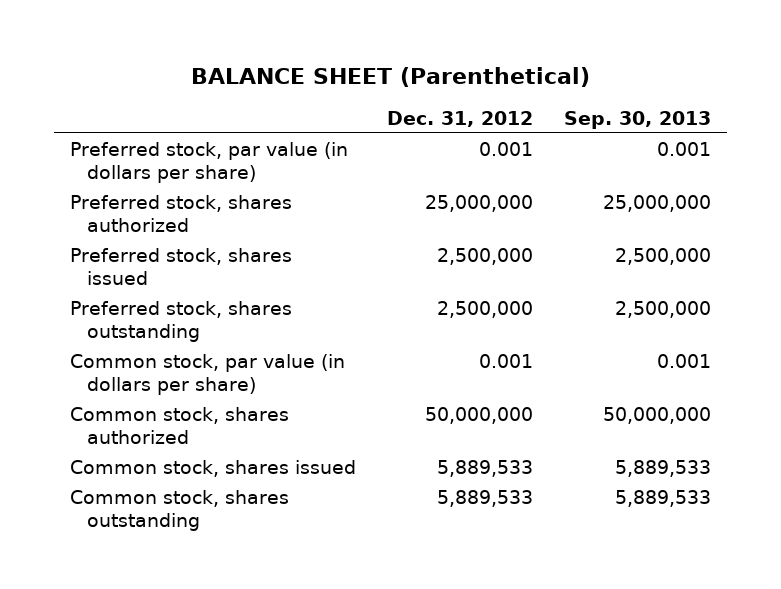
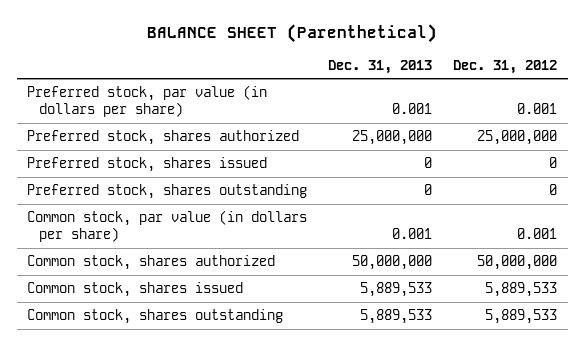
[564,110,712,129] Sep. 30, 2013 -> none
none -> [328,59,433,74] Dec. 31, 2013
[436,247,533,265] 2,500,000 -> [549,157,558,169] 0
[436,300,533,318] 2,500,000 -> [549,184,558,196] 0

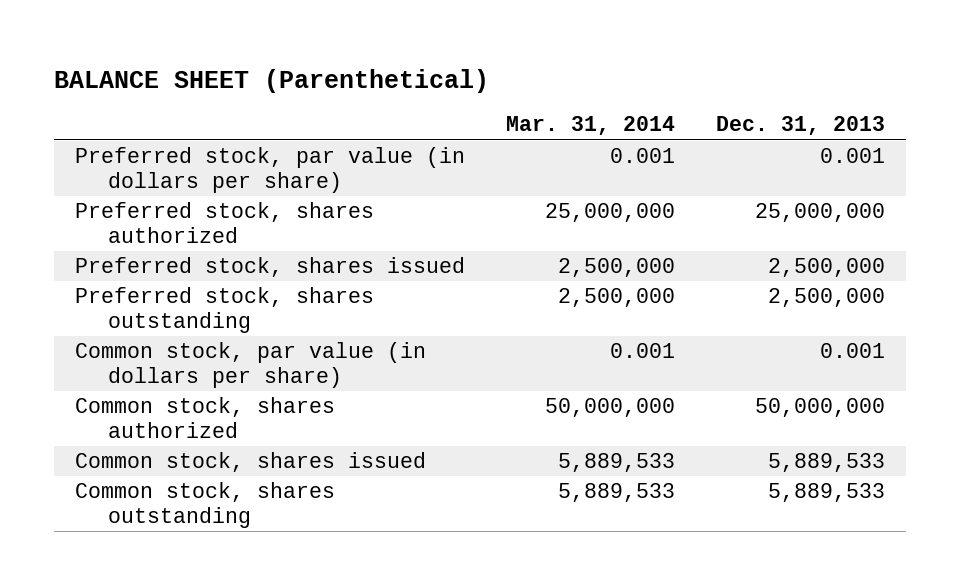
[453,59,558,74] Dec. 31, 2012 -> none
none -> [506,116,676,136] Mar. 31, 2014
[424,157,433,169] 0 -> [768,258,886,278] 2,500,000
[424,184,433,196] 0 -> [768,288,886,308] 2,500,000

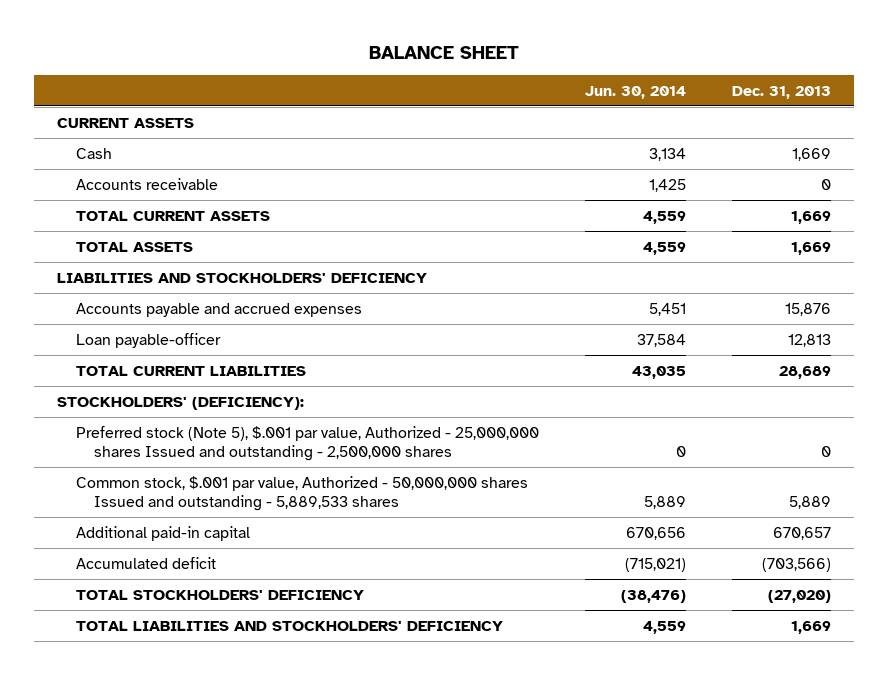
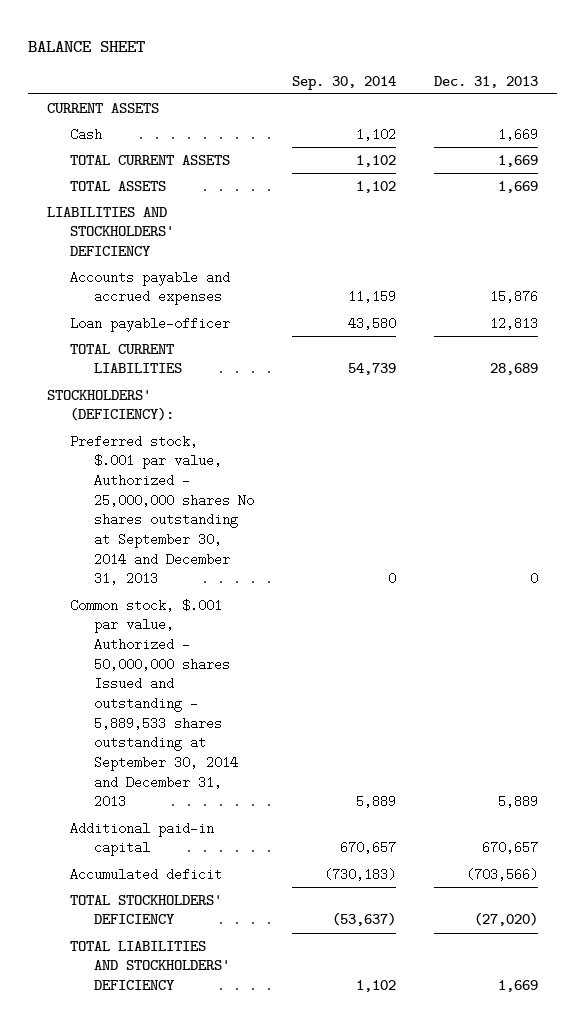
[584,85,686,99] Jun. 30, 2014 -> none
none -> [291,75,396,90] Sep. 30, 2014
[75,177,218,190] Accounts receivable -> none
[75,425,539,461] Preferred stock (Note 5), $.001 par value, Authorized - 25,000,000 shares Issued and outstanding - 2,500,000 shares -> [70,434,255,586] Preferred stock, $.001 par value, Authorized - 25,000,000 shares No shares outstanding at September 30, 2014 and December 31, 2013
[75,475,528,511] Common stock, $.001 par value, Authorized - 50,000,000 shares Issued and outstanding - 5,889,533 shares -> [70,598,239,809] Common stock, $.001 par value, Authorized - 50,000,000 shares Issued and outstanding - 5,889,533 shares outstanding at September 30, 2014 and December 31, 2013

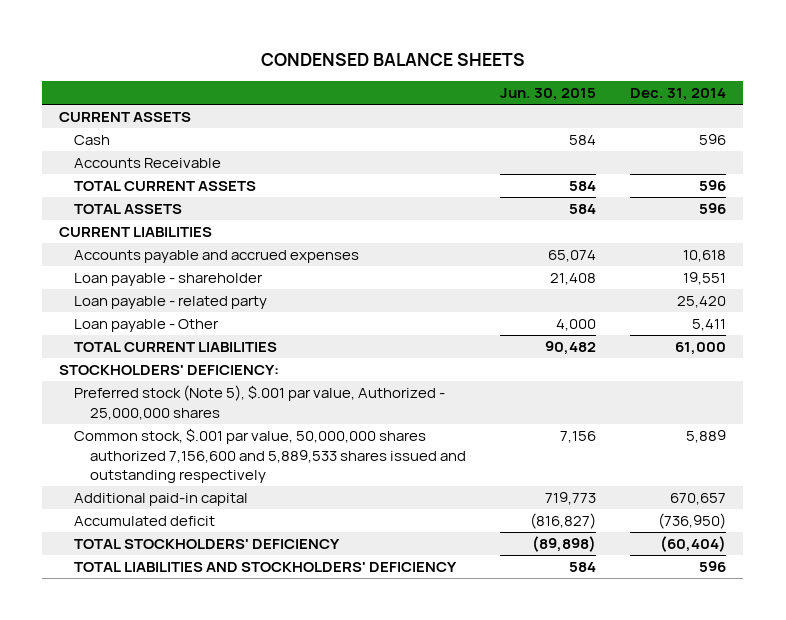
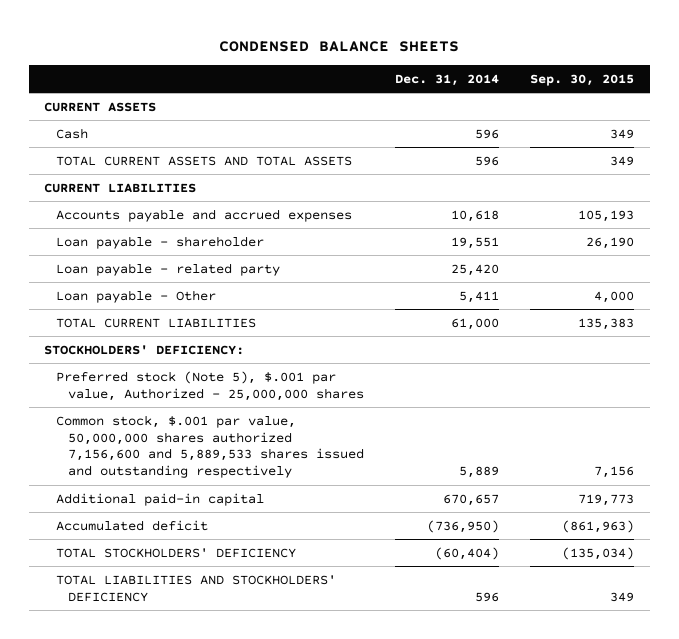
[499,87,596,101] Jun. 30, 2015 -> none
none -> [530,73,635,86] Sep. 30, 2015
[74,158,222,169] Accounts Receivable -> none
[74,181,257,192] TOTAL CURRENT ASSETS -> none
[74,204,183,215] TOTAL ASSETS -> [55,155,352,166] TOTAL CURRENT ASSETS AND TOTAL ASSETS

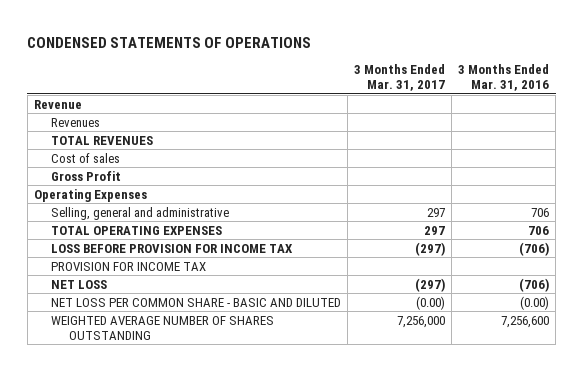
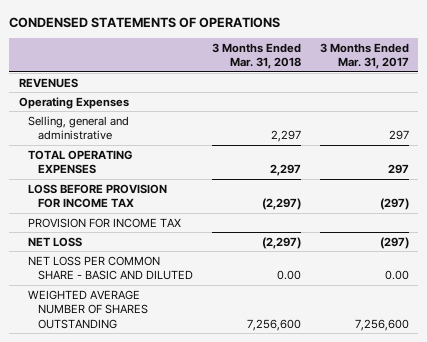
[458,64,550,92] 3 Months Ended Mar. 31, 2016 -> none
none -> [211,42,301,70] 3 Months Ended Mar. 31, 2018
[33,99,82,109] Revenue -> none
[51,117,101,127] Revenues -> none
[51,152,121,163] Cost of sales -> none
[51,170,122,181] Gross Profit -> none
[51,135,154,145] TOTAL REVENUES -> [18,77,78,88] REVENUES
[416,295,446,310] (0.00) -> [384,270,409,281] 0.00
[397,315,446,328] 7,256,000 -> [354,318,409,331] 7,256,600

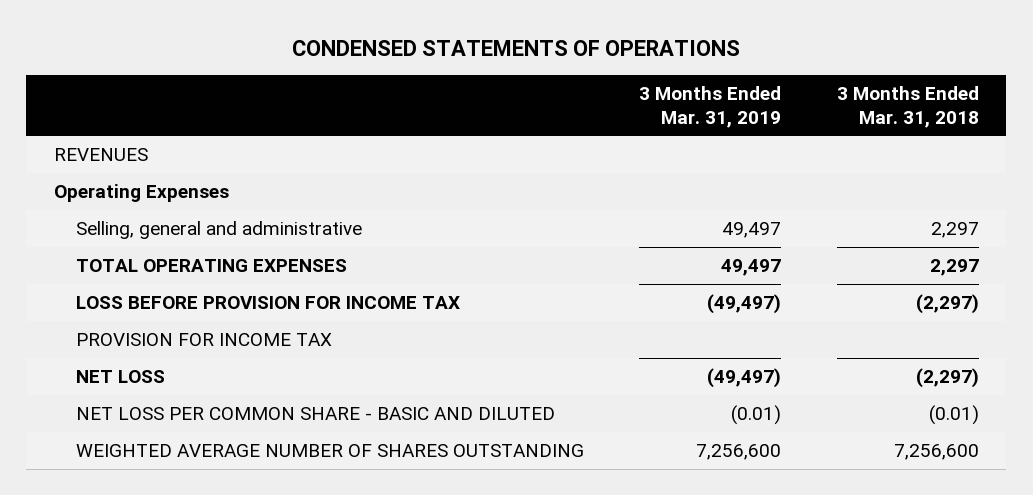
[319,42,409,70] 3 Months Ended Mar. 31, 2017 -> none
none -> [639,86,782,128] 3 Months Ended Mar. 31, 2019
[276,270,301,281] 0.00 -> [928,405,979,426] (0.01)

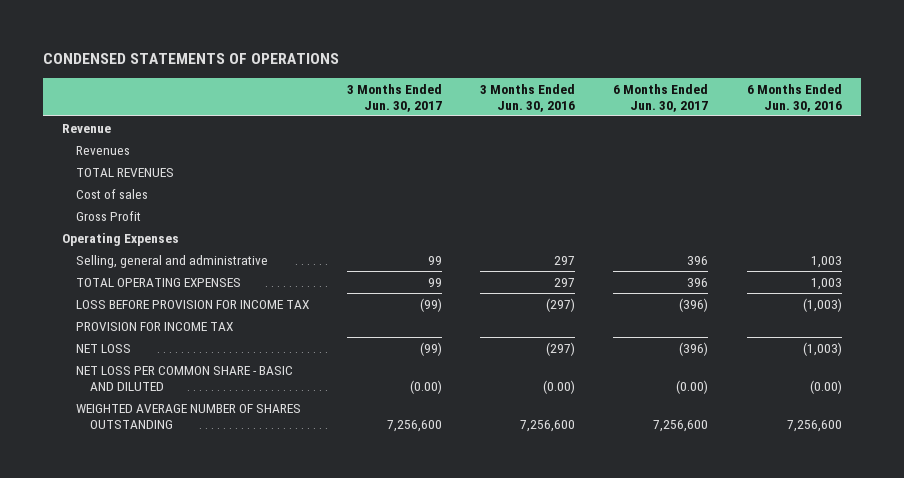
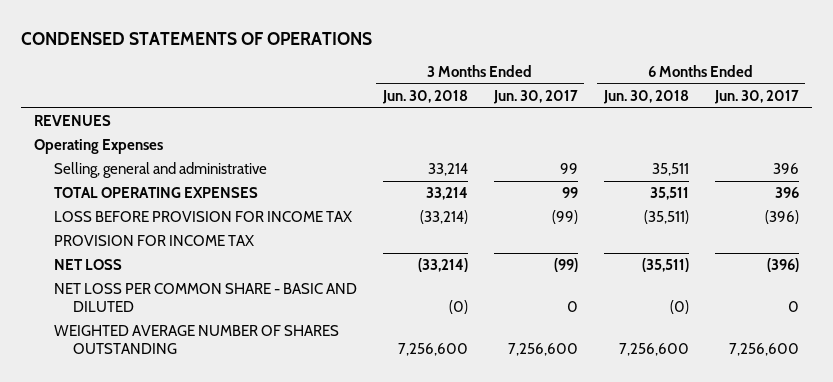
[480,83,576,112] 3 Months Ended Jun. 30, 2016 -> none
[746,83,842,112] 6 Months Ended Jun. 30, 2016 -> none
none -> [381,90,468,105] Jun. 30, 2018
none -> [602,90,689,105] Jun. 30, 2018
[62,123,112,133] Revenue -> none
[76,145,131,155] Revenues -> none
[76,188,149,199] Cost of sales -> none
[76,210,142,221] Gross Profit -> none
[76,167,175,177] TOTAL REVENUES -> [34,115,112,127] REVENUES
[410,379,443,394] (0.00) -> [566,301,578,313] 0
[676,379,709,394] (0.00) -> [787,301,799,313] 0

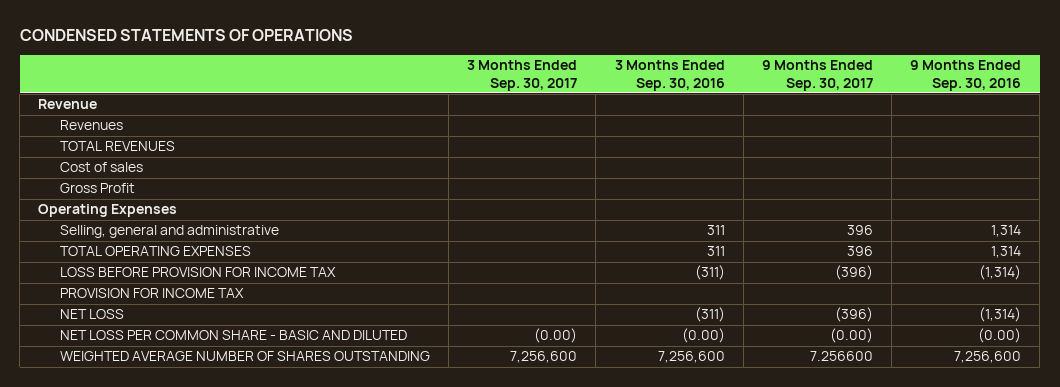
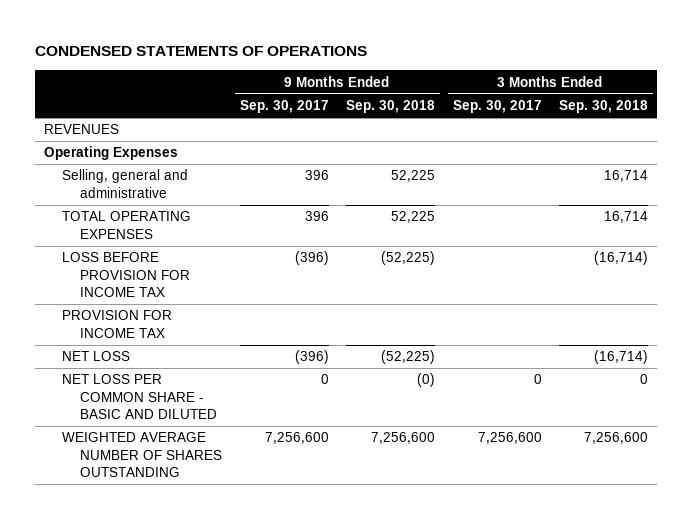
[614,60,725,91] 3 Months Ended Sep. 30, 2016 -> none
[910,60,1022,91] 9 Months Ended Sep. 30, 2016 -> none
none -> [346,99,436,113] Sep. 30, 2018
none -> [559,99,649,113] Sep. 30, 2018
[38,99,98,110] Revenue -> none
[59,120,123,131] Revenues -> none
[59,162,143,173] Cost of sales -> none
[59,183,135,194] Gross Profit -> none
[59,141,175,152] TOTAL REVENUES -> [44,124,120,135] REVENUES
[534,328,578,344] (0.00) -> [533,374,542,385] 0
[829,328,873,344] (0.00) -> [320,374,329,385] 0
[809,351,873,362] 7.256600 -> [264,432,329,445] 7,256,600

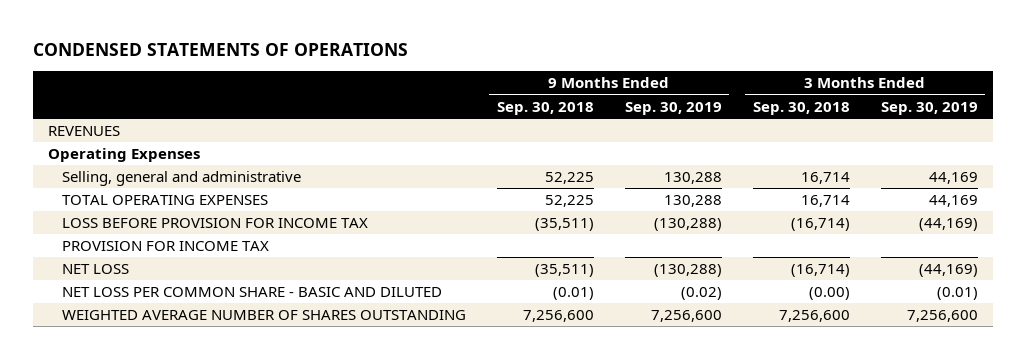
[239,99,329,113] Sep. 30, 2017 -> none
[452,99,542,113] Sep. 30, 2017 -> none
none -> [624,101,722,115] Sep. 30, 2019
none -> [880,101,978,115] Sep. 30, 2019
[381,251,436,266] (52,225) -> [534,218,594,232] (35,511)
[381,350,436,365] (52,225) -> [534,264,594,278] (35,511)
[417,373,436,388] (0) -> [552,287,594,301] (0.01)
[640,374,649,385] 0 -> [808,287,850,301] (0.00)

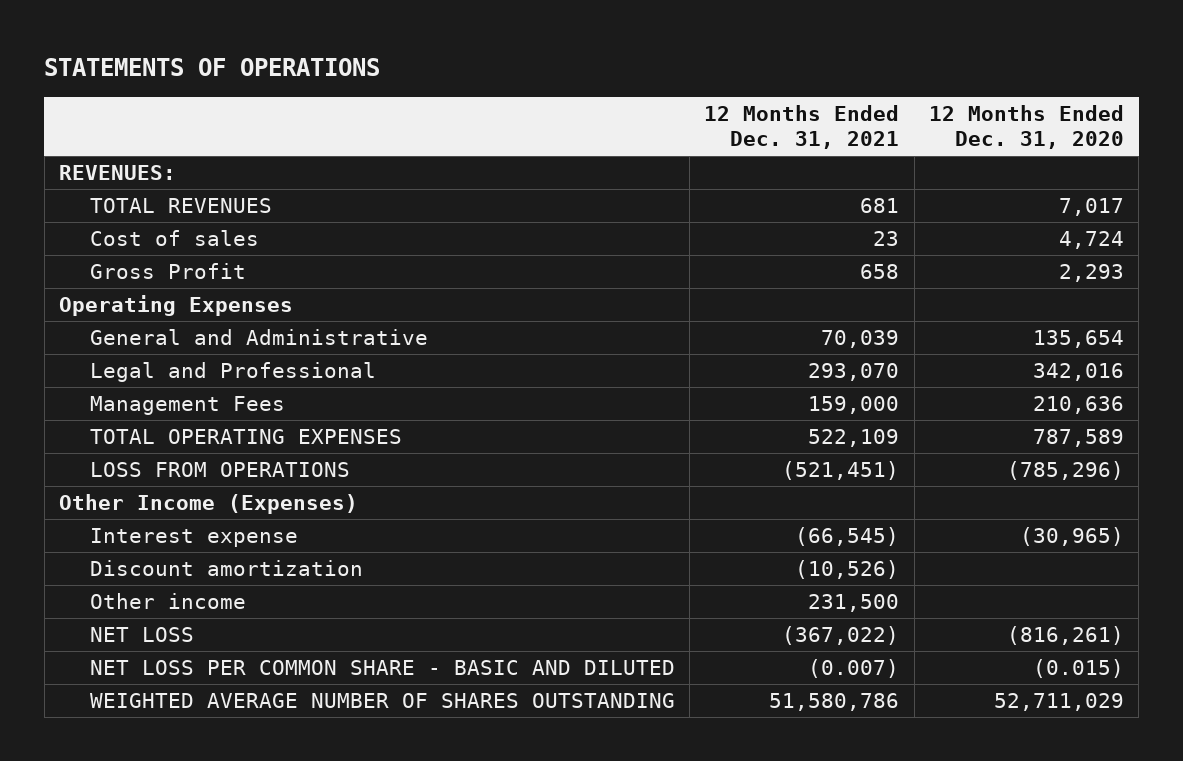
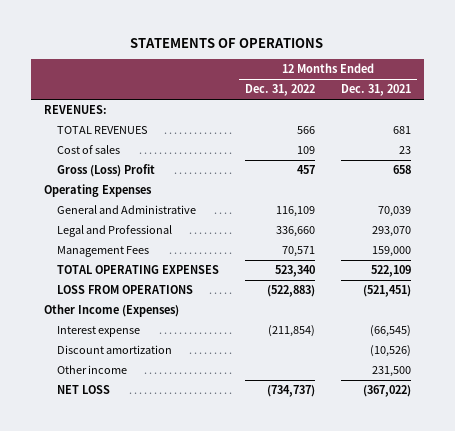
[928,104,1124,149] 12 Months Ended Dec. 31, 2020 -> none
none -> [245,84,316,97] Dec. 31, 2022
[89,263,246,280] Gross Profit -> [57,164,156,178] Gross (Loss) Profit
[89,660,675,676] NET LOSS PER COMMON SHARE - BASIC AND DILUTED -> none
[89,693,675,709] WEIGHTED AVERAGE NUMBER OF SHARES OUTSTANDING -> none

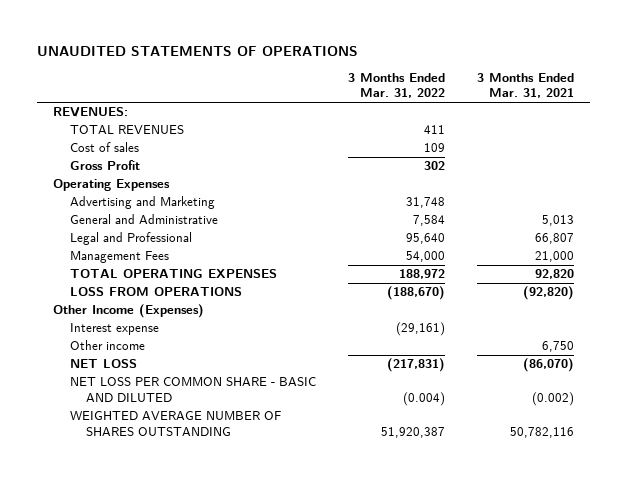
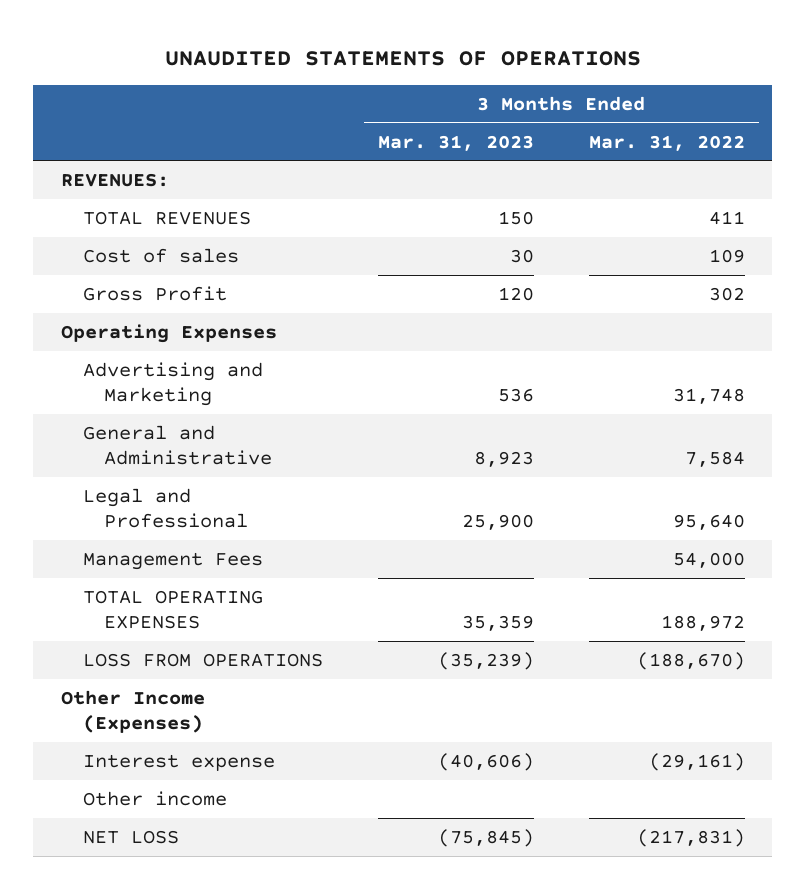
[476,73,574,99] 3 Months Ended Mar. 31, 2021 -> none
none -> [377,134,534,151] Mar. 31, 2023
[69,377,316,402] NET LOSS PER COMMON SHARE - BASIC AND DILUTED -> none
[69,411,281,436] WEIGHTED AVERAGE NUMBER OF SHARES OUTSTANDING -> none

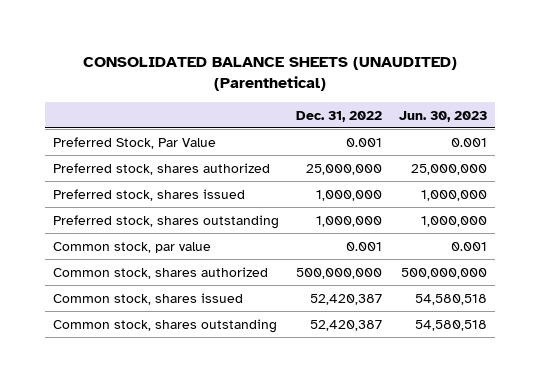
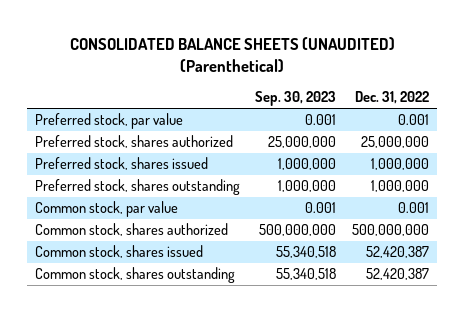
[398,110,487,122] Jun. 30, 2023 -> none
none -> [255,91,337,107] Sep. 30, 2023
[53,136,217,149] Preferred Stock, Par Value -> [35,113,184,130] Preferred stock, par value

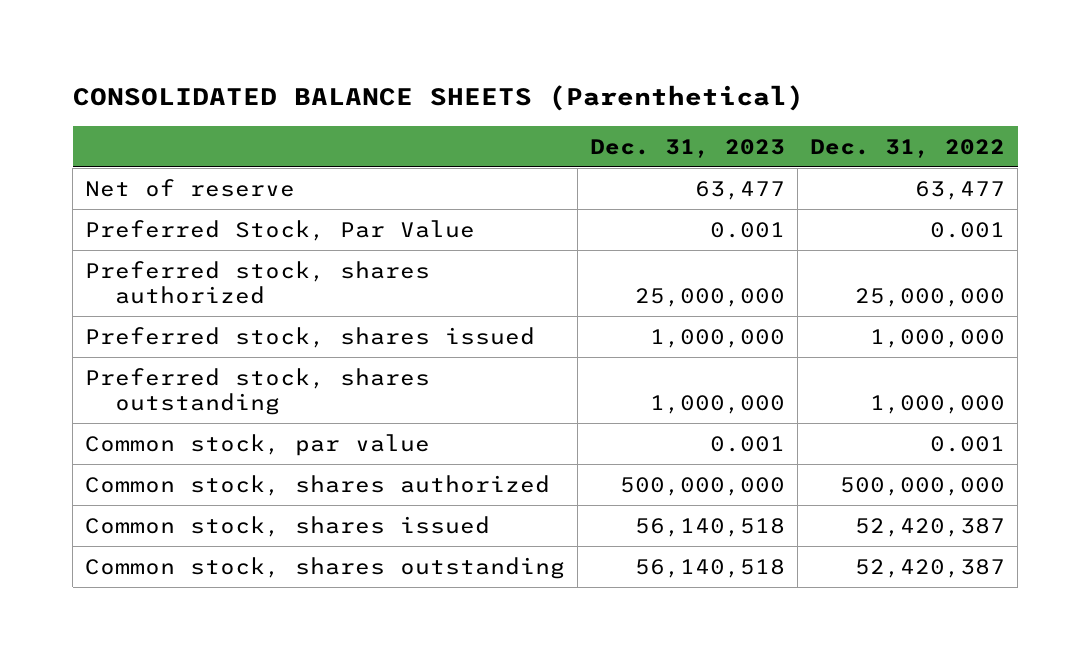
[69,36,395,72] CONSOLIDATED BALANCE SHEETS (UNAUDITED) (Parenthetical) -> [72,85,804,112] CONSOLIDATED BALANCE SHEETS (Parenthetical)
[255,91,337,107] Sep. 30, 2023 -> none
none -> [590,138,786,158] Dec. 31, 2023
none -> [85,178,296,197] Net of reserve
[35,113,184,130] Preferred stock, par value -> [85,219,476,241] Preferred Stock, Par Value

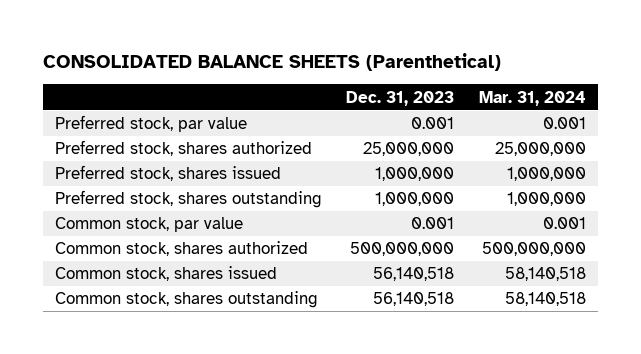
[810,138,1006,158] Dec. 31, 2022 -> none
none -> [478,90,586,106] Mar. 31, 2024
[85,178,296,197] Net of reserve -> none
[85,219,476,241] Preferred Stock, Par Value -> [54,115,247,133] Preferred stock, par value

